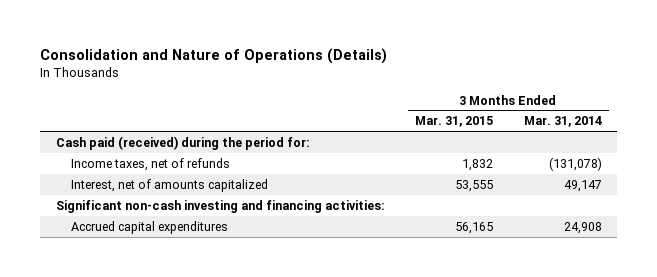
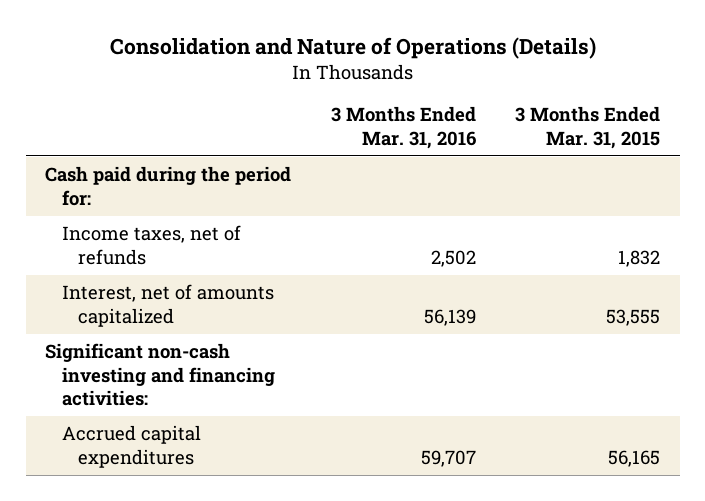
[523,116,602,128] Mar. 31, 2014 -> none
none -> [330,106,476,149] 3 Months Ended Mar. 31, 2016
[55,135,310,150] Cash paid (received) during the period for: -> [45,166,292,206] Cash paid during the period for:

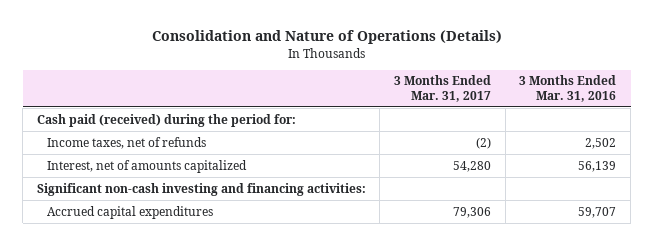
[515,106,661,149] 3 Months Ended Mar. 31, 2015 -> none
none -> [394,75,492,102] 3 Months Ended Mar. 31, 2017
[45,166,292,206] Cash paid during the period for: -> [36,113,296,127] Cash paid (received) during the period for:

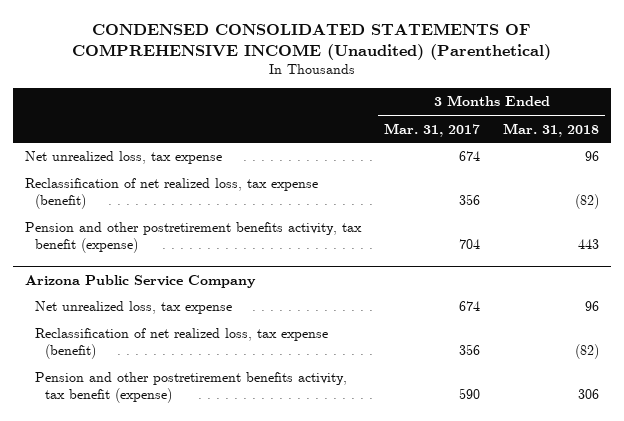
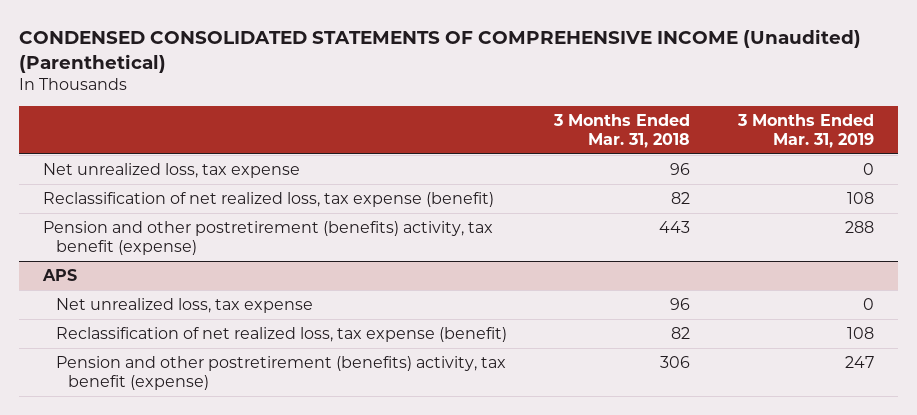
[384,122,481,137] Mar. 31, 2017 -> none
none -> [736,114,874,149] 3 Months Ended Mar. 31, 2019
[575,193,600,209] (82) -> [671,191,691,204] 82
[24,222,362,253] Pension and other postretirement benefits activity, tax benefit (expense) -> [43,220,494,255] Pension and other postretirement (benefits) activity, tax benefit (expense)
[24,274,256,288] Arizona Public Service Company -> [42,268,78,281] APS
[575,343,600,359] (82) -> [671,326,691,339] 82
[35,372,348,403] Pension and other postretirement benefits activity, tax benefit (expense) -> [55,355,506,390] Pension and other postretirement (benefits) activity, tax benefit (expense)

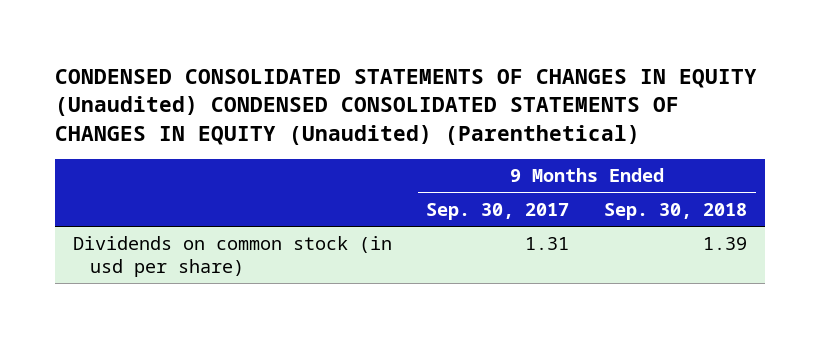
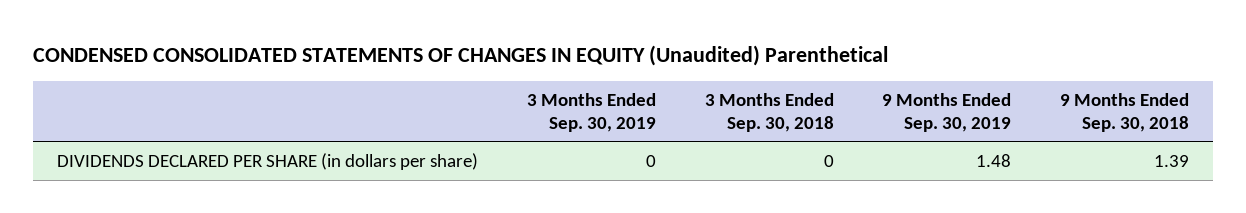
[55,68,758,145] CONDENSED CONSOLIDATED STATEMENTS OF CHANGES IN EQUITY (Unaudited) CONDENSED CONSOLIDATED STATEMENTS OF CHANGES IN EQUITY (Unaudited) (Parenthetical) -> [32,45,888,67] CONDENSED CONSOLIDATED STATEMENTS OF CHANGES IN EQUITY (Unaudited) Parenthetical
[426,202,570,220] Sep. 30, 2017 -> none
none -> [526,92,656,132] 3 Months Ended Sep. 30, 2019
none -> [704,92,834,132] 3 Months Ended Sep. 30, 2018
none -> [882,92,1012,132] 9 Months Ended Sep. 30, 2019
[72,236,392,277] Dividends on common stock (in usd per share) -> [57,152,479,170] DIVIDENDS DECLARED PER SHARE (in dollars per share)

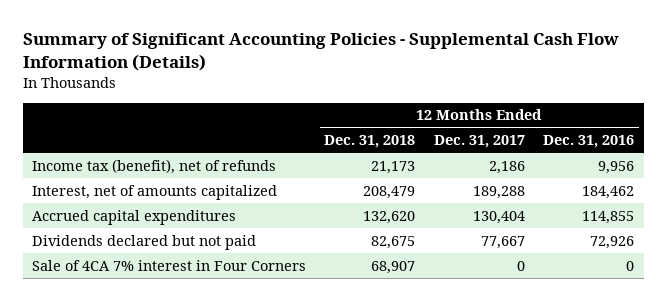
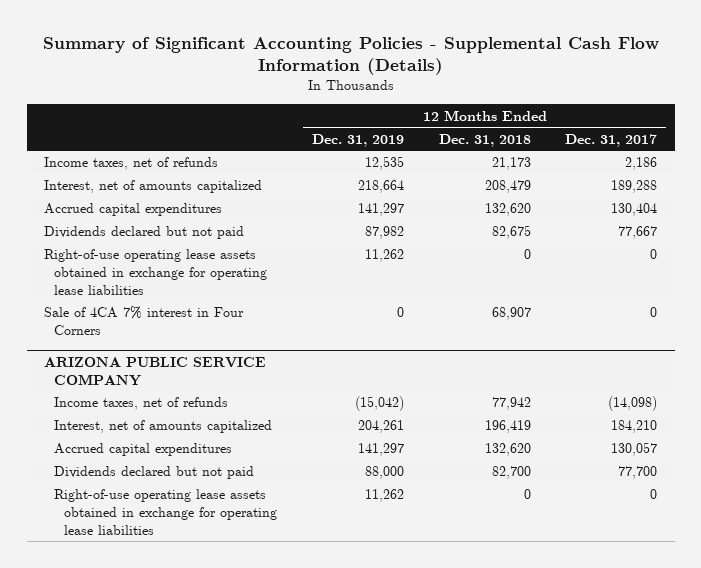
[543,134,635,148] Dec. 31, 2016 -> none
none -> [311,133,404,147] Dec. 31, 2019
[31,158,276,174] Income tax (benefit), net of refunds -> [44,157,219,171] Income taxes, net of refunds
none -> [44,249,268,295] Right-of-use operating lease assets obtained in exchange for operating lease liabilities
none -> [44,357,267,386] ARIZONA PUBLIC SERVICE COMPANY
none -> [54,397,229,411] Income taxes, net of refunds
none -> [54,420,273,434] Interest, net of amounts capitalized
none -> [54,443,233,457] Accrued capital expenditures
none -> [54,466,255,480] Dividends declared but not paid
none -> [54,489,278,535] Right-of-use operating lease assets obtained in exchange for operating lease liabilities

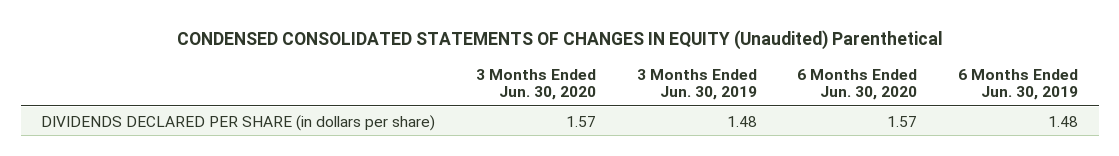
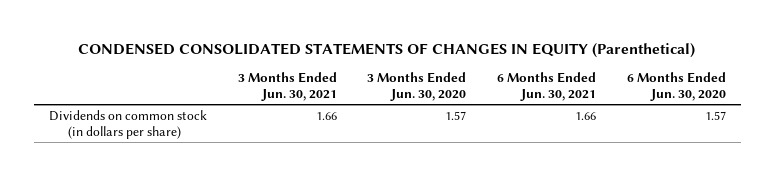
[176,29,943,50] CONDENSED CONSOLIDATED STATEMENTS OF CHANGES IN EQUITY (Unaudited) Parenthetical -> [78,43,696,59] CONDENSED CONSOLIDATED STATEMENTS OF CHANGES IN EQUITY (Parenthetical)
[636,68,757,101] 3 Months Ended Jun. 30, 2019 -> none
[958,68,1079,101] 6 Months Ended Jun. 30, 2019 -> none
none -> [237,72,337,101] 3 Months Ended Jun. 30, 2021
none -> [496,72,596,101] 6 Months Ended Jun. 30, 2021
[41,114,436,131] DIVIDENDS DECLARED PER SHARE (in dollars per share) -> [48,109,207,139] Dividends on common stock (in dollars per share)

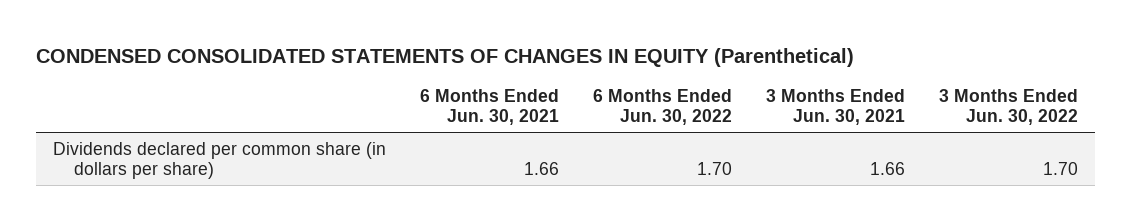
[367,72,467,101] 3 Months Ended Jun. 30, 2020 -> none
[626,72,726,101] 6 Months Ended Jun. 30, 2020 -> none
none -> [592,88,732,126] 6 Months Ended Jun. 30, 2022
none -> [939,88,1079,126] 3 Months Ended Jun. 30, 2022
[48,109,207,139] Dividends on common stock (in dollars per share) -> [52,141,386,180] Dividends declared per common share (in dollars per share)

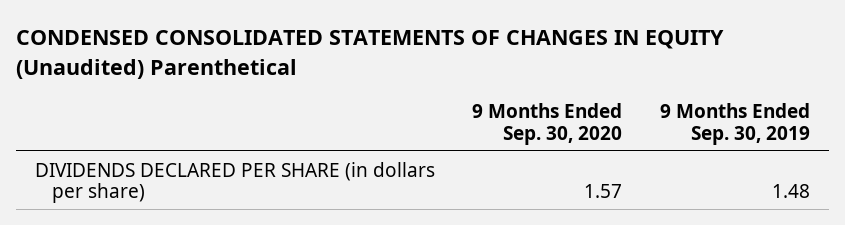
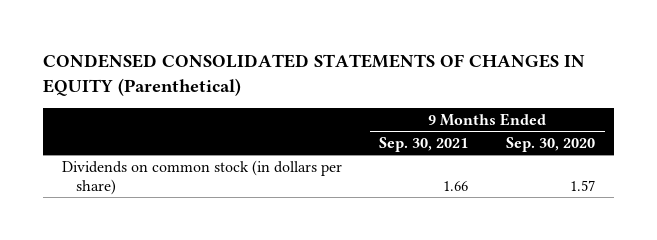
[16,30,725,79] CONDENSED CONSOLIDATED STATEMENTS OF CHANGES IN EQUITY (Unaudited) Parenthetical -> [42,54,585,97] CONDENSED CONSOLIDATED STATEMENTS OF CHANGES IN EQUITY (Parenthetical)
[660,102,811,145] 9 Months Ended Sep. 30, 2019 -> none
none -> [379,137,469,153] Sep. 30, 2021
[34,161,435,204] DIVIDENDS DECLARED PER SHARE (in dollars per share) -> [61,159,342,195] Dividends on common stock (in dollars per share)

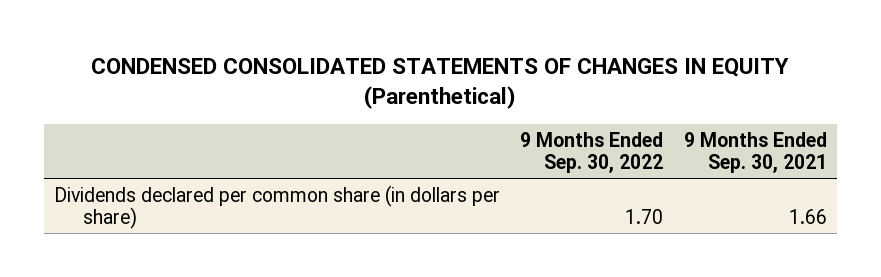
[506,137,596,153] Sep. 30, 2020 -> none
none -> [520,131,664,174] 9 Months Ended Sep. 30, 2022
[61,159,342,195] Dividends on common stock (in dollars per share) -> [54,184,501,230] Dividends declared per common share (in dollars per share)

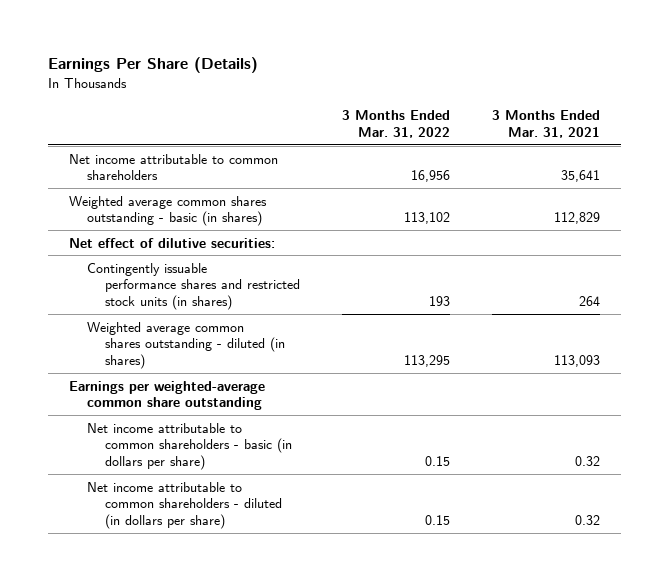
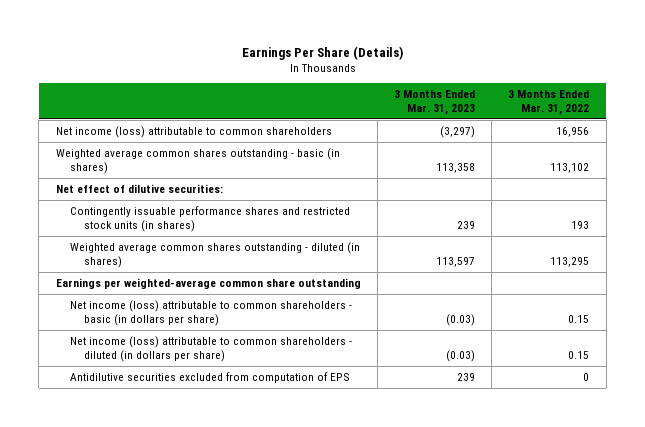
[491,110,600,138] 3 Months Ended Mar. 31, 2021 -> none
none -> [394,90,476,116] 3 Months Ended Mar. 31, 2023
[68,153,278,181] Net income attributable to common shareholders -> [55,125,332,138] Net income (loss) attributable to common shareholders
[86,422,292,471] Net income attributable to common shareholders - basic (in dollars per share) -> [69,299,352,326] Net income (loss) attributable to common shareholders - basic (in dollars per share)
[86,481,282,530] Net income attributable to common shareholders - diluted (in dollars per share) -> [69,335,352,362] Net income (loss) attributable to common shareholders - diluted (in dollars per share)
none -> [69,371,350,383] Antidilutive securities excluded from computation of EPS

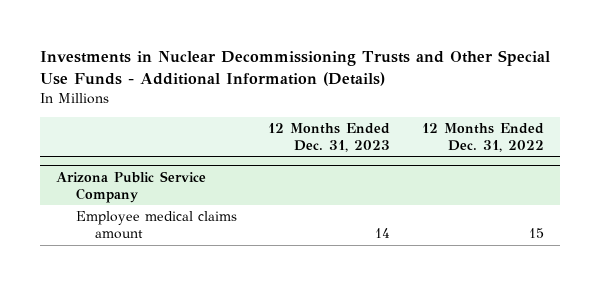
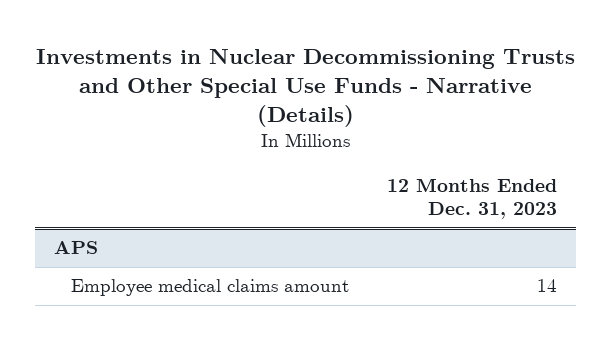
[40,50,551,86] Investments in Nuclear Decommissioning Trusts and Other Special Use Funds - Additional Information (Details) -> [35,48,575,128] Investments in Nuclear Decommissioning Trusts and Other Special Use Funds - Narrative (Details)
[422,122,545,153] 12 Months Ended Dec. 31, 2022 -> none
[56,170,207,204] Arizona Public Service Company -> [53,241,98,255] APS

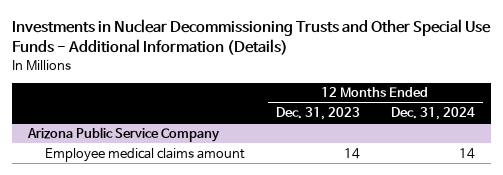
[35,48,575,128] Investments in Nuclear Decommissioning Trusts and Other Special Use Funds - Narrative (Details) -> [12,19,492,56] Investments in Nuclear Decommissioning Trusts and Other Special Use Funds - Additional Information (Details)
none -> [390,107,475,121] Dec. 31, 2024
[53,241,98,255] APS -> [27,126,221,142] Arizona Public Service Company

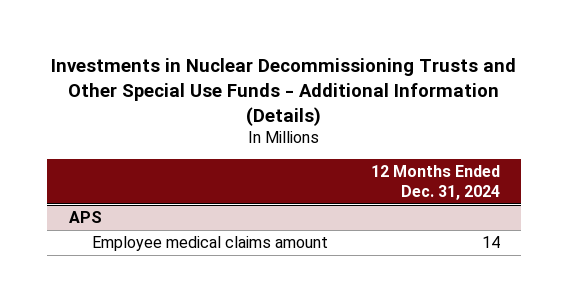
[275,107,360,121] Dec. 31, 2023 -> none
[27,126,221,142] Arizona Public Service Company -> [68,211,102,224] APS

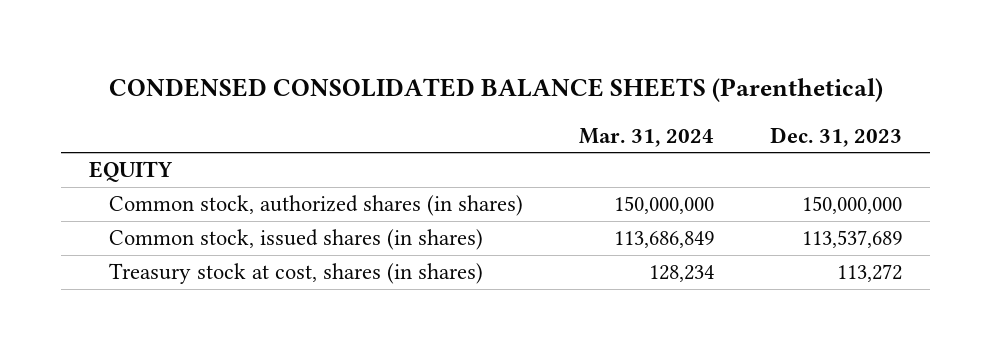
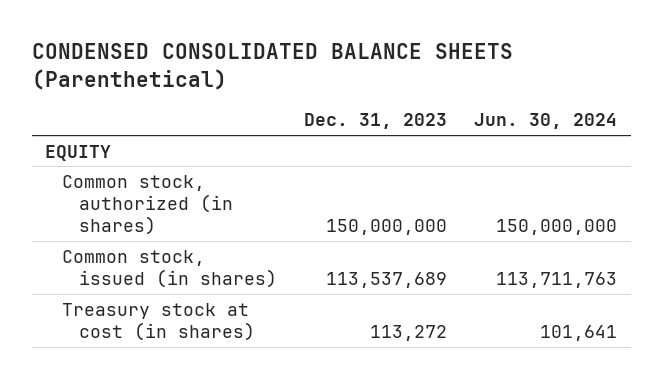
[579,127,715,147] Mar. 31, 2024 -> none
none -> [473,113,617,130] Jun. 30, 2024
[109,195,524,217] Common stock, authorized shares (in shares) -> [61,174,233,236] Common stock, authorized (in shares)
[109,229,484,251] Common stock, issued shares (in shares) -> [61,249,277,288] Common stock, issued (in shares)
[109,263,484,285] Treasury stock at cost, shares (in shares) -> [61,302,255,341] Treasury stock at cost (in shares)

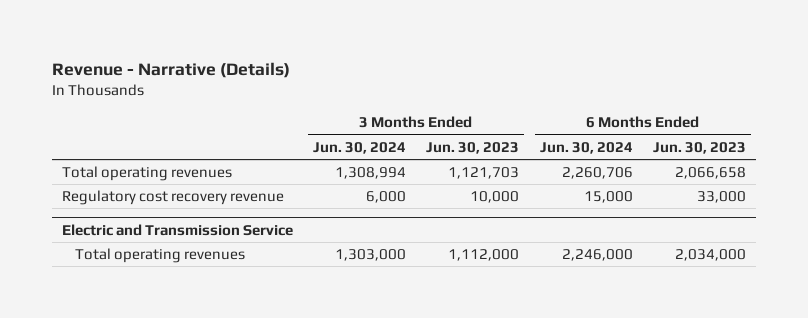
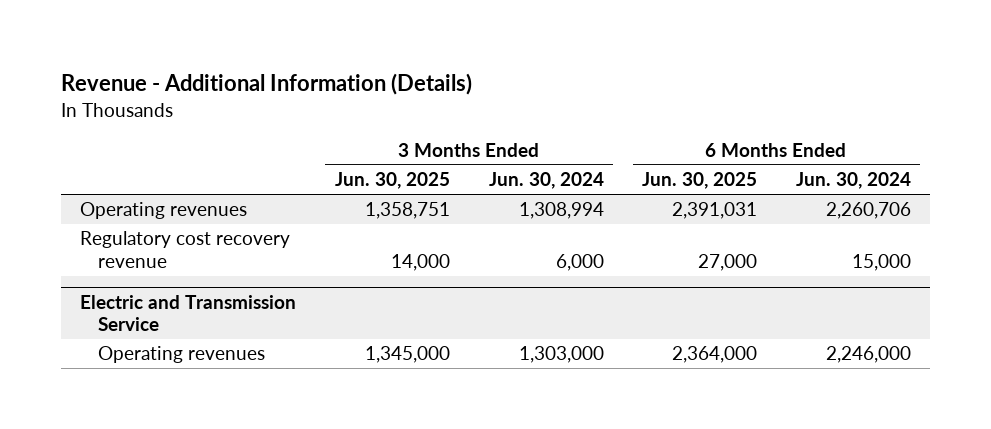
[51,61,290,78] Revenue - Narrative (Details) -> [61,72,473,95] Revenue - Additional Information (Details)
[426,141,520,154] Jun. 30, 2023 -> none
[652,141,746,154] Jun. 30, 2023 -> none
none -> [334,172,450,190] Jun. 30, 2025
none -> [642,172,758,190] Jun. 30, 2025
[61,166,232,182] Total operating revenues -> [80,202,248,220] Operating revenues
[75,248,246,264] Total operating revenues -> [98,346,266,364] Operating revenues

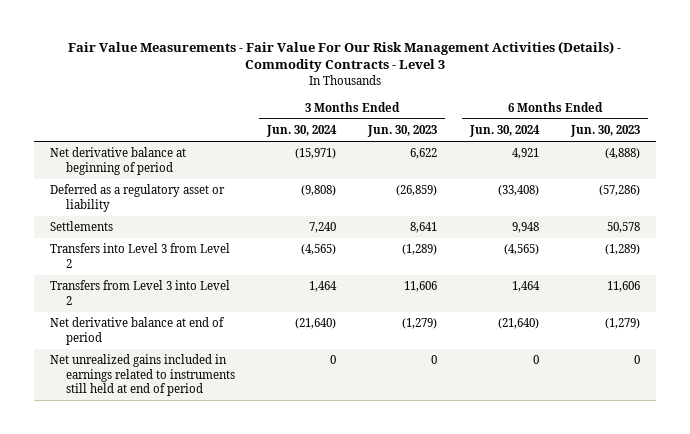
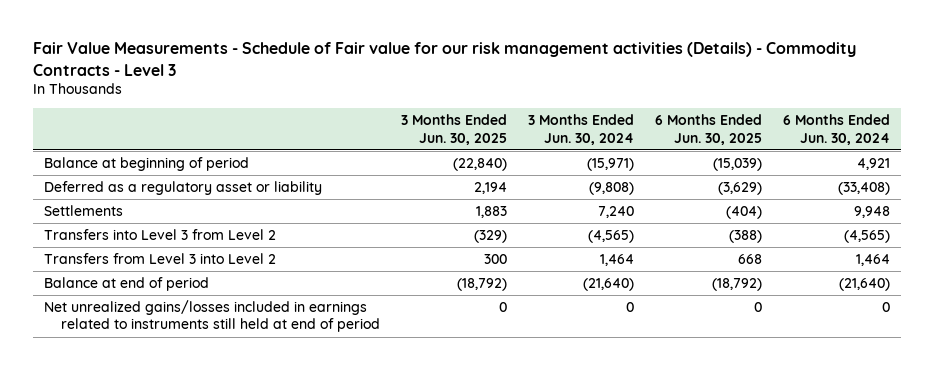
[67,40,621,73] Fair Value Measurements - Fair Value For Our Risk Management Activities (Details) - Commodity Contracts - Level 3 -> [33,42,857,76] Fair Value Measurements - Schedule of Fair value for our risk management activities (Details) - Commodity Contracts - Level 3
[367,125,438,138] Jun. 30, 2023 -> none
[569,125,640,138] Jun. 30, 2023 -> none
none -> [401,114,508,145] 3 Months Ended Jun. 30, 2025
none -> [655,114,763,145] 6 Months Ended Jun. 30, 2025
[49,147,186,175] Net derivative balance at beginning of period -> [43,157,249,172] Balance at beginning of period
[49,317,225,345] Net derivative balance at end of period -> [43,277,209,292] Balance at end of period
[49,354,236,397] Net unrealized gains included in earnings related to instruments still held at end of period -> [43,300,381,333] Net unrealized gains/losses included in earnings related to instruments still held at end of period

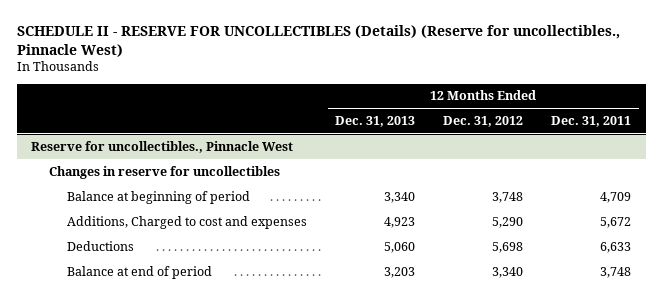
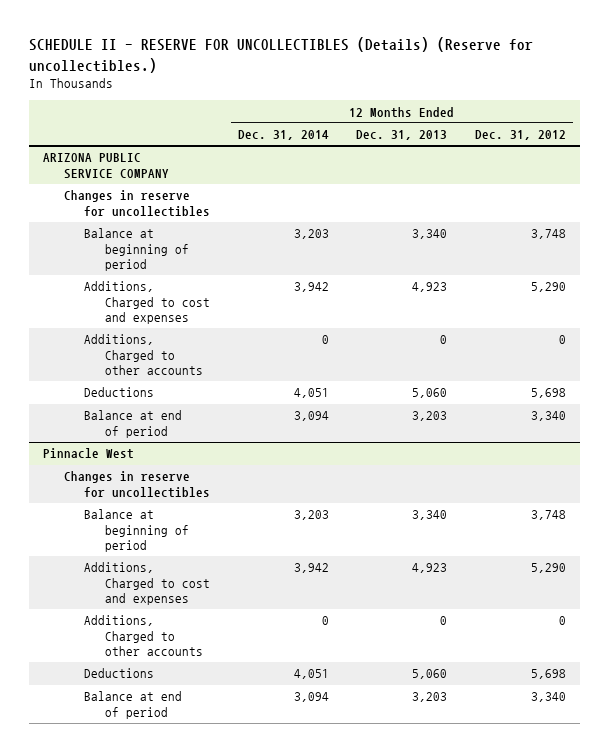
[16,24,620,57] SCHEDULE II - RESERVE FOR UNCOLLECTIBLES (Details) (Reserve for uncollectibles., Pinnacle West) -> [29,37,534,73] SCHEDULE II - RESERVE FOR UNCOLLECTIBLES (Details) (Reserve for uncollectibles.)
[551,115,632,127] Dec. 31, 2011 -> none
none -> [237,130,329,141] Dec. 31, 2014
[30,140,293,153] Reserve for uncollectibles., Pinnacle West -> none
none -> [43,153,169,179] ARIZONA PUBLIC SERVICE COMPANY
none -> [84,334,203,375] Additions, Charged to other accounts
none -> [43,448,135,460] Pinnacle West
none -> [63,471,211,498] Changes in reserve for uncollectibles
none -> [84,509,189,552] Balance at beginning of period
none -> [84,562,210,605] Additions, Charged to cost and expenses
none -> [84,615,203,656] Additions, Charged to other accounts
none -> [84,668,155,679] Deductions
none -> [84,691,183,719] Balance at end of period

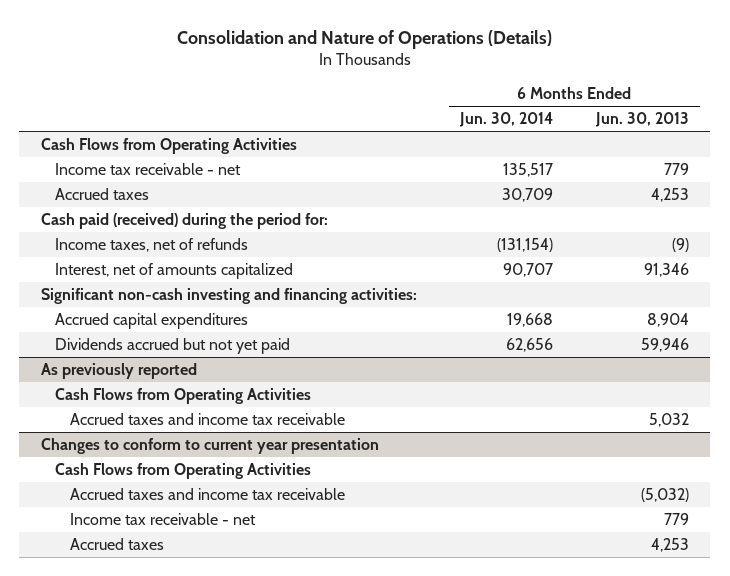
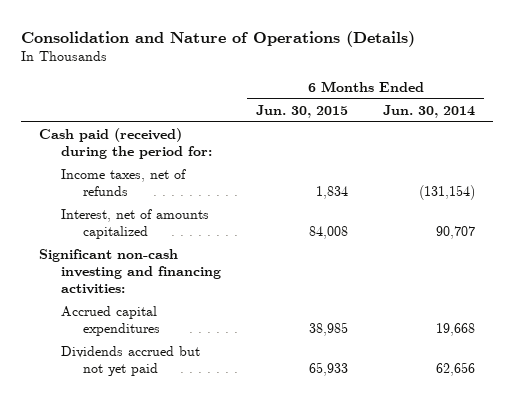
[594,112,689,128] Jun. 30, 2013 -> none
none -> [256,104,349,118] Jun. 30, 2015
[40,138,297,155] Cash Flows from Operating Activities -> none
[55,163,242,176] Income tax receivable - net -> none
[55,188,150,201] Accrued taxes -> none
[40,363,197,380] As previously reported -> none
[55,388,312,405] Cash Flows from Operating Activities -> none
[70,413,346,426] Accrued taxes and income tax receivable -> none
[40,438,379,455] Changes to conform to current year presentation -> none
[55,463,312,480] Cash Flows from Operating Activities -> none
[70,488,346,501] Accrued taxes and income tax receivable -> none
[70,513,257,526] Income tax receivable - net -> none
[70,538,165,551] Accrued taxes -> none

